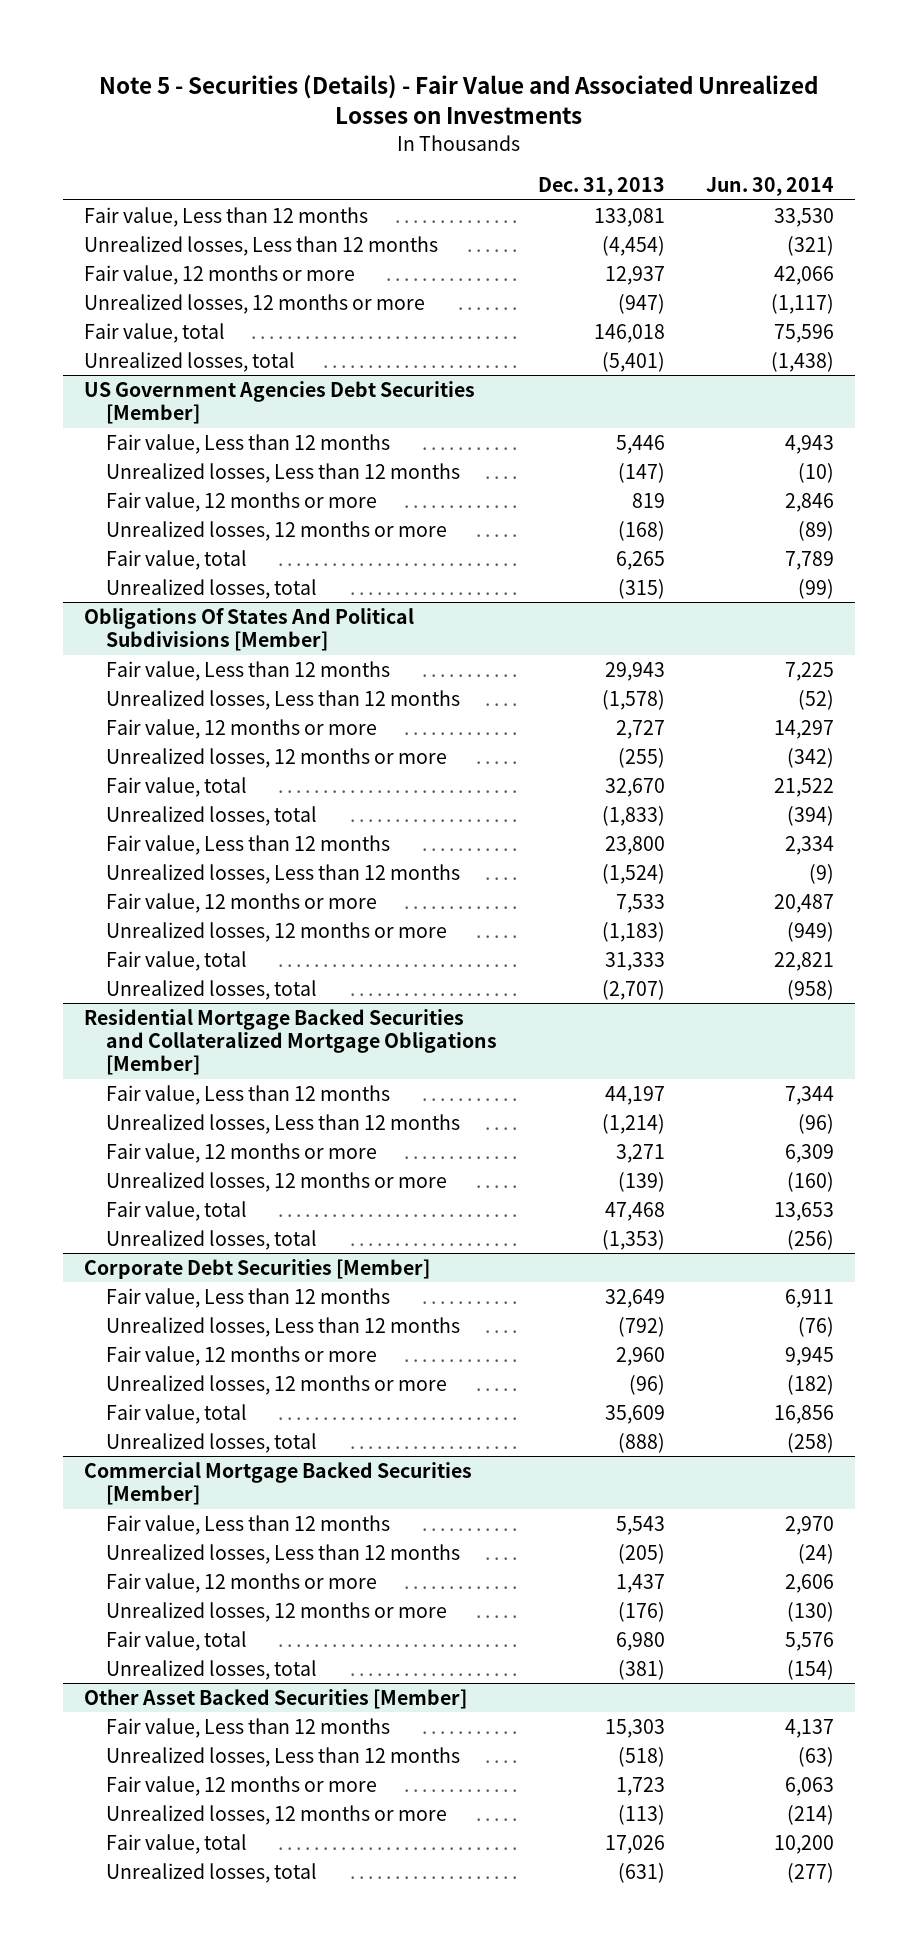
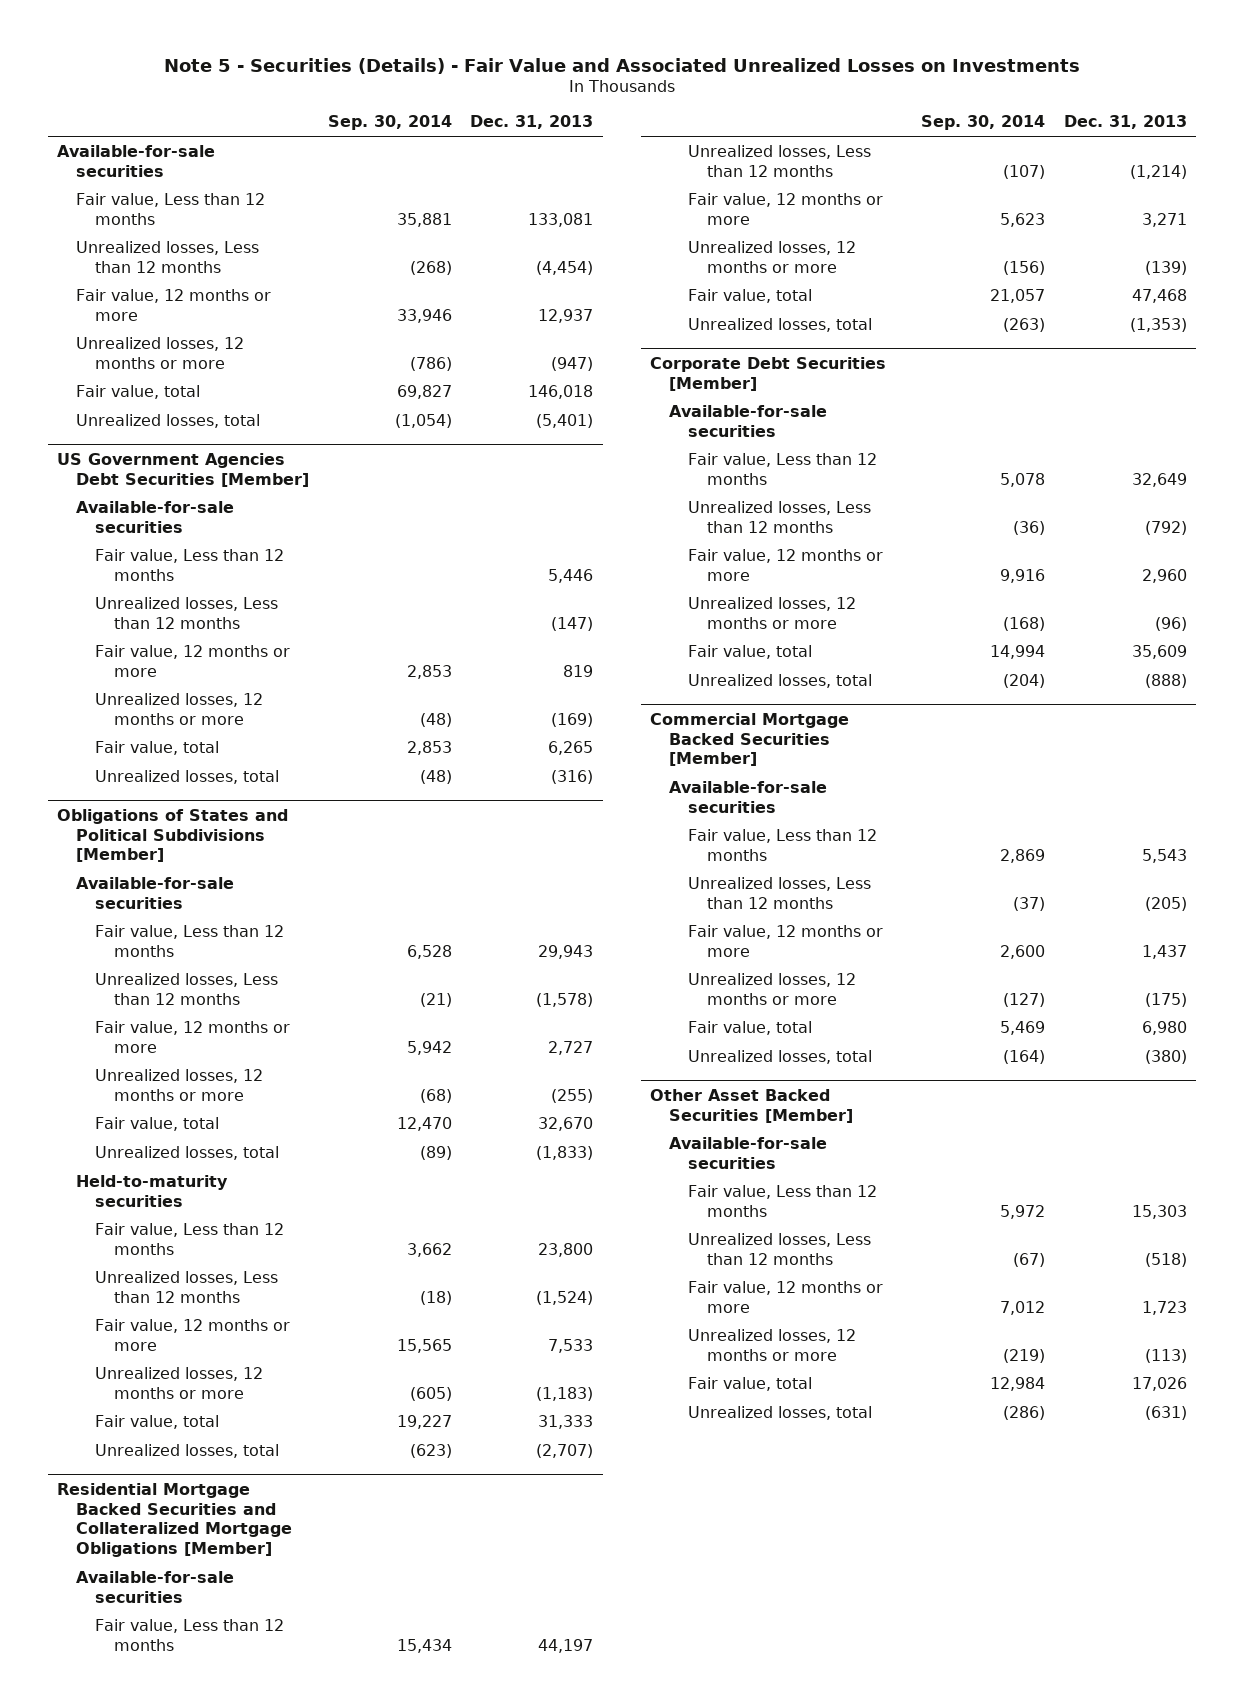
[705,177,834,197] Jun. 30, 2014 -> none
none -> [327,115,452,131] Sep. 30, 2014
none -> [57,144,216,177] Available-for-sale securities
none -> [76,500,235,533] Available-for-sale securities
[617,520,665,541] (168) -> [551,712,594,727] (169)
[617,578,665,599] (315) -> [551,769,594,784] (316)
[84,607,415,652] Obligations Of States And Political Subdivisions [Member] -> [57,808,289,863] Obligations of States and Political Subdivisions [Member]
none -> [76,876,235,909] Available-for-sale securities
none -> [76,1174,229,1207] Held-to-maturity securities
none -> [76,1570,235,1603] Available-for-sale securities
none -> [669,404,828,437] Available-for-sale securities
none -> [669,780,828,813] Available-for-sale securities
[617,1601,665,1622] (176) -> [1144,992,1187,1007] (175)
[617,1659,665,1680] (381) -> [1144,1049,1187,1064] (380)
none -> [669,1136,828,1169] Available-for-sale securities

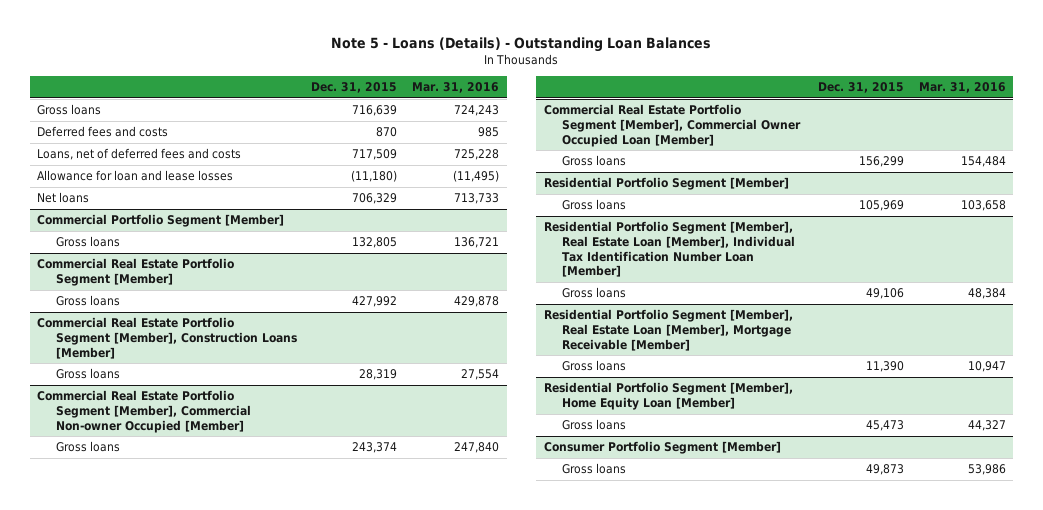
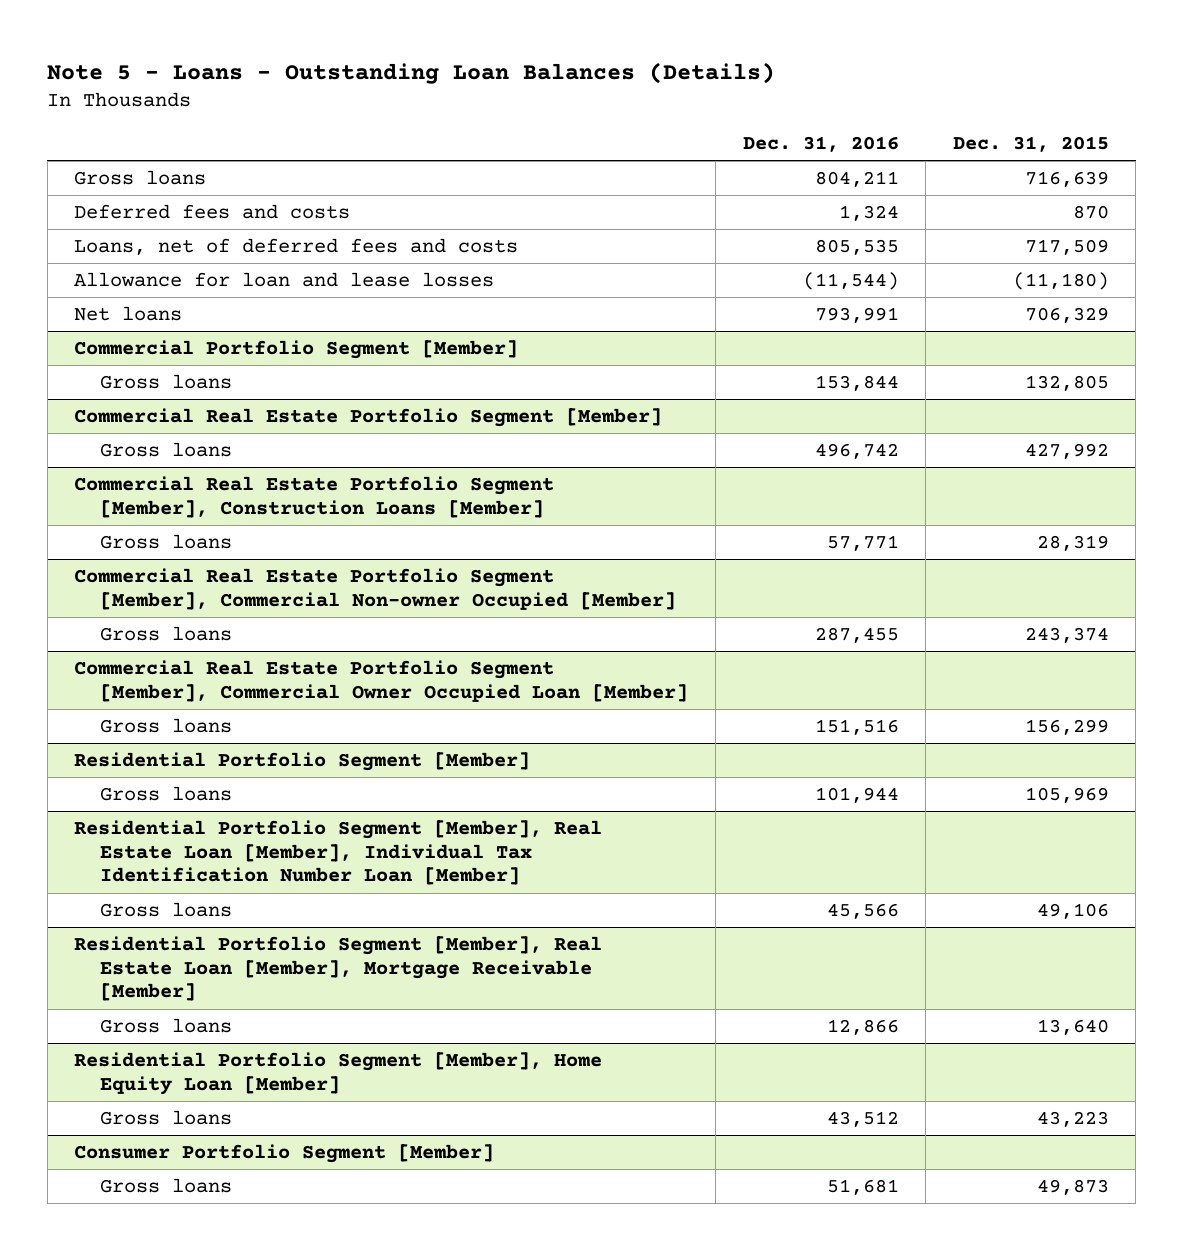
[331,37,712,53] Note 5 - Loans (Details) - Outstanding Loan Balances -> [47,61,776,84] Note 5 - Loans - Outstanding Loan Balances (Details)
[412,82,500,94] Mar. 31, 2016 -> none
none -> [742,136,899,153] Dec. 31, 2016
[865,361,904,373] 11,390 -> [1036,1018,1109,1035] 13,640
[865,420,904,432] 45,473 -> [1036,1110,1109,1127] 43,223

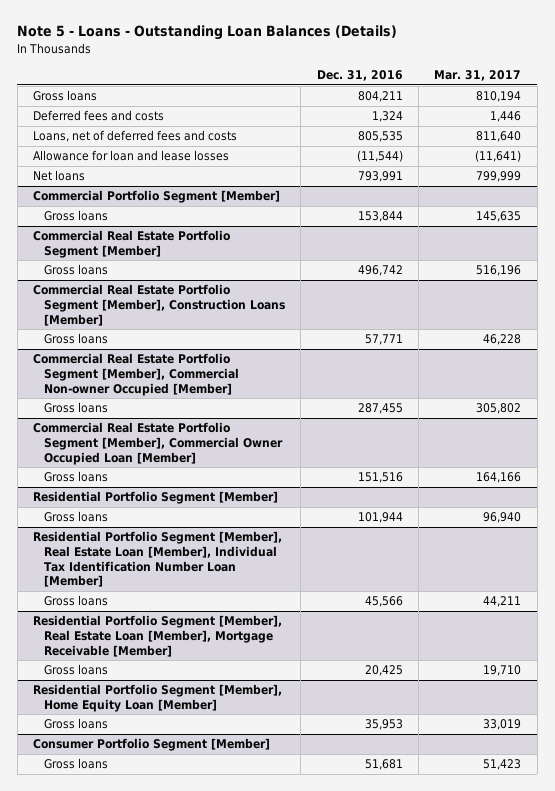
[952,136,1109,153] Dec. 31, 2015 -> none
none -> [434,70,522,82] Mar. 31, 2017
[826,1018,899,1035] 12,866 -> [364,665,403,677] 20,425
[826,1110,899,1127] 43,512 -> [364,719,403,731] 35,953

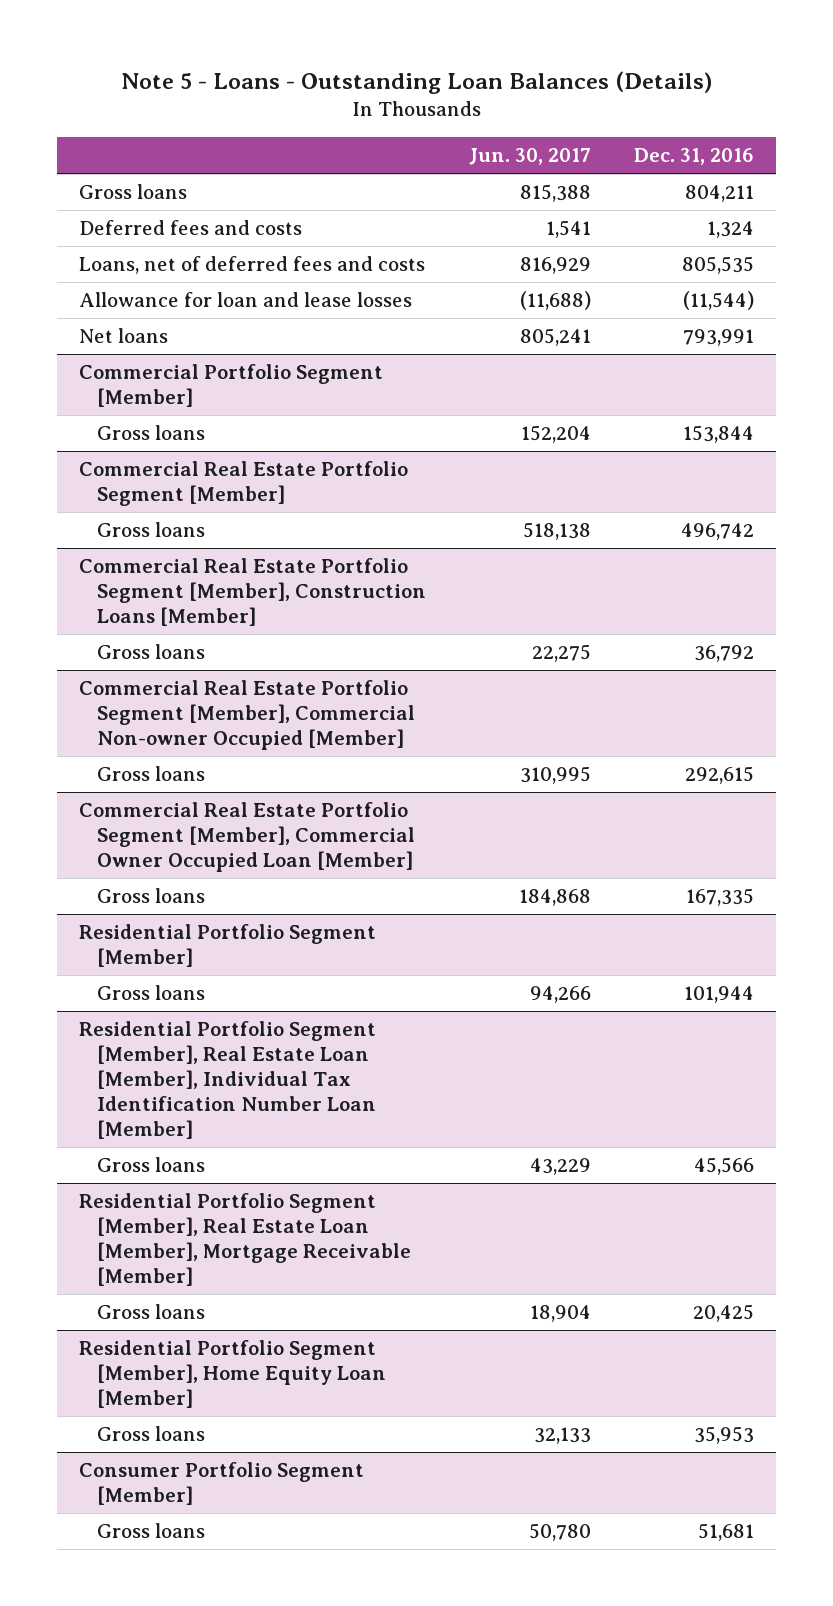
[434,70,522,82] Mar. 31, 2017 -> none
none -> [469,147,592,165] Jun. 30, 2017
[364,334,403,346] 57,771 -> [694,645,755,663] 36,792
[357,403,403,415] 287,455 -> [685,766,755,785] 292,615
[357,472,403,484] 151,516 -> [686,888,755,907] 167,335

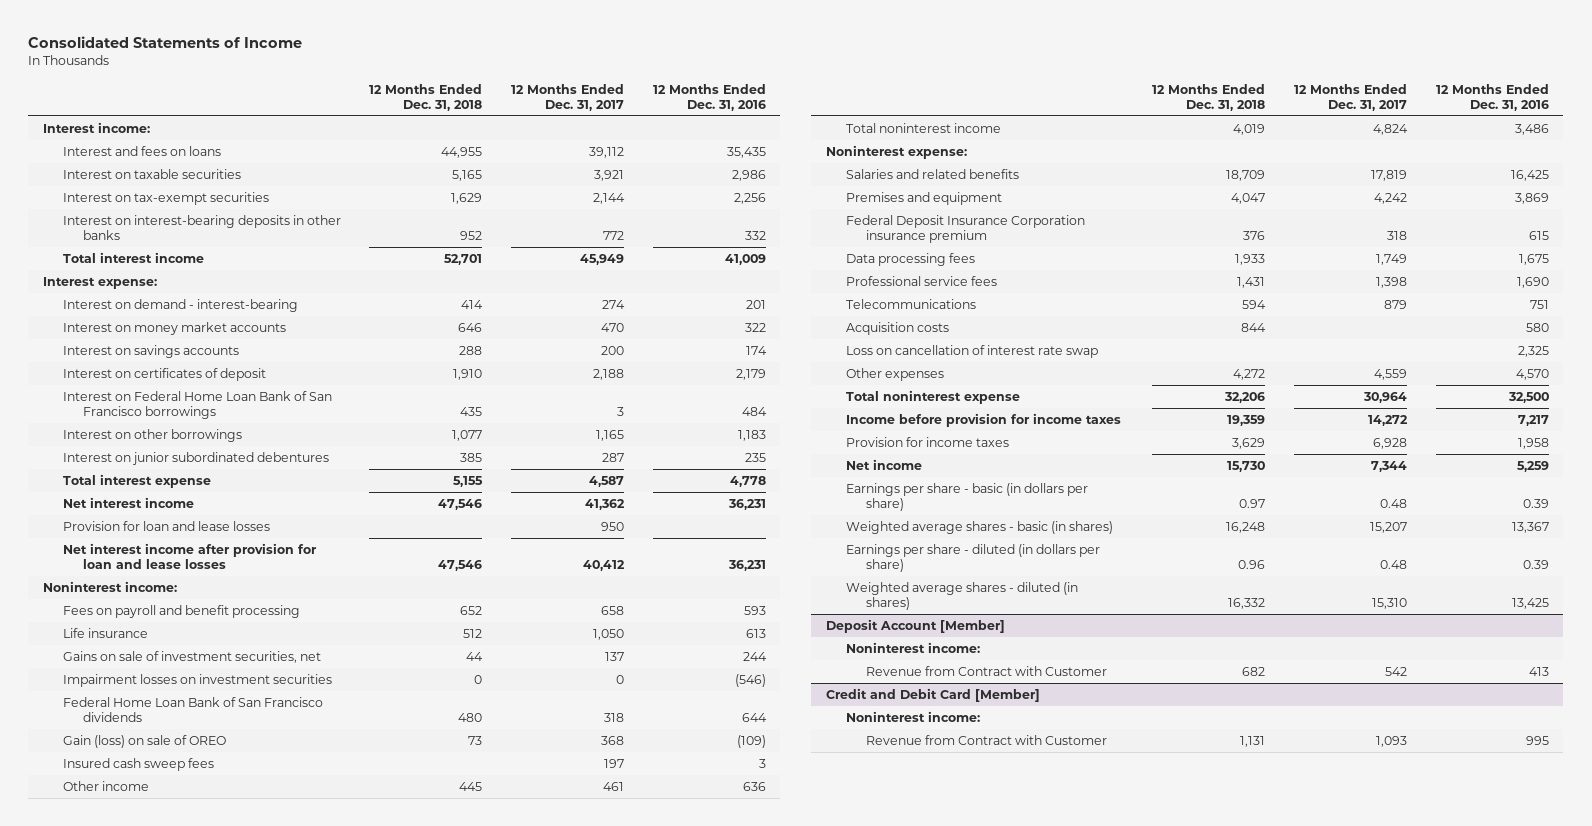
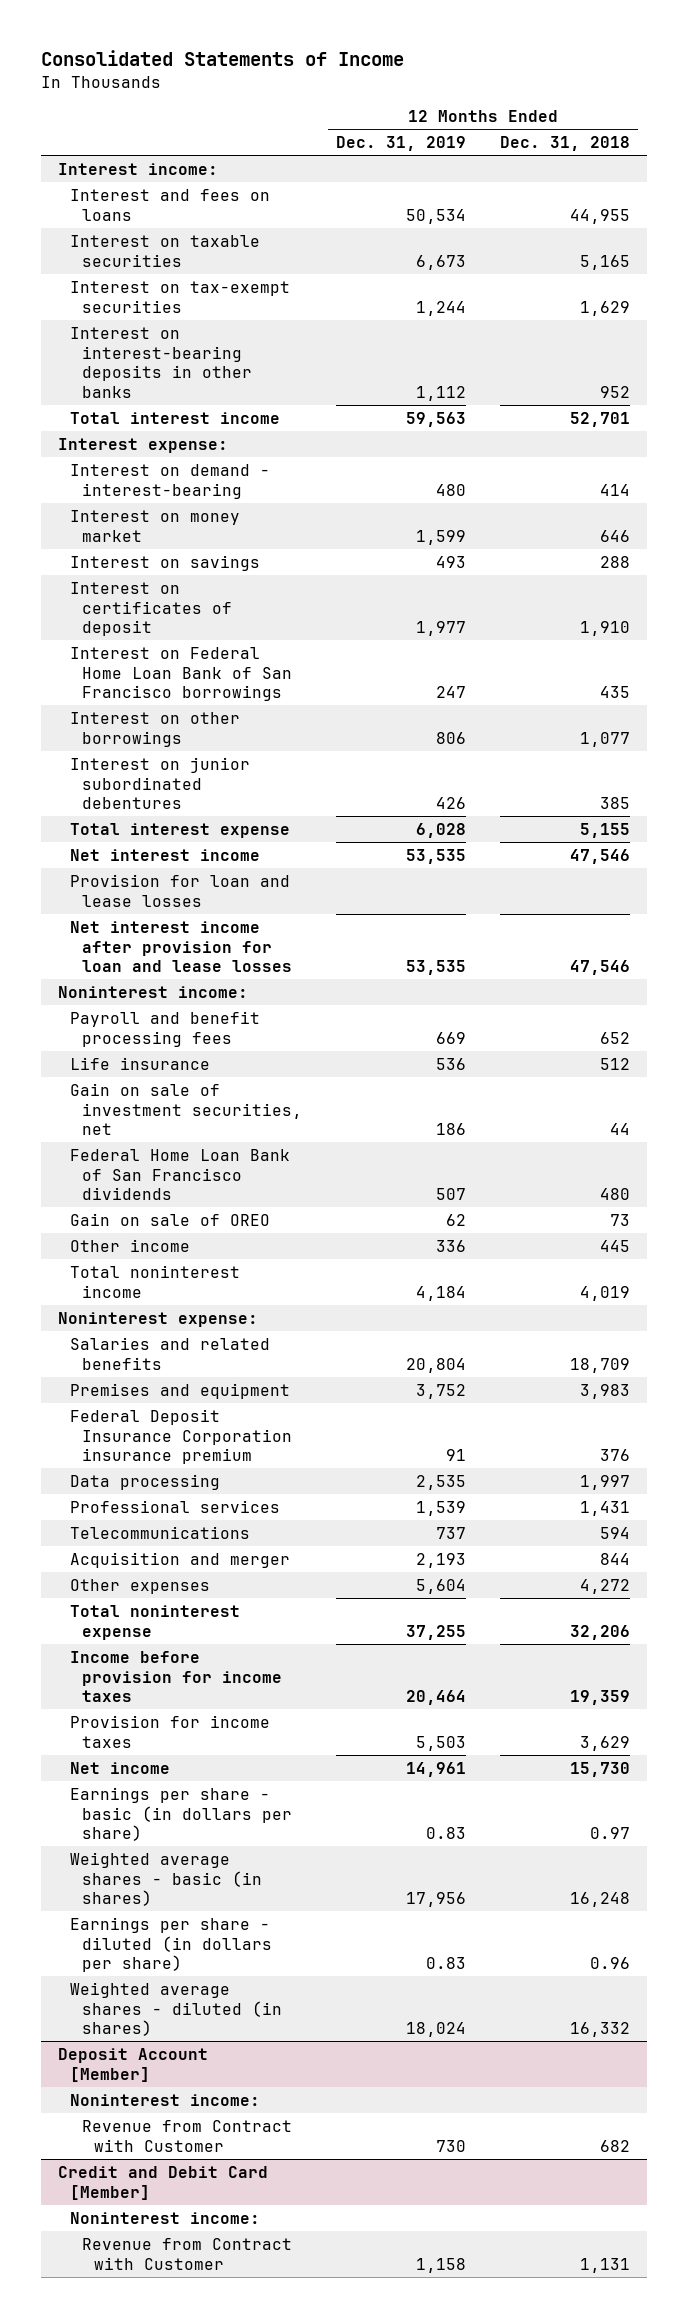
[511,83,625,111] 12 Months Ended Dec. 31, 2017 -> none
[652,83,766,111] 12 Months Ended Dec. 31, 2016 -> none
none -> [336,136,467,152] Dec. 31, 2019
[62,322,286,336] Interest on money market accounts -> [70,509,241,542] Interest on money market
[62,345,239,359] Interest on savings accounts -> [70,554,261,571] Interest on savings
[62,605,300,619] Fees on payroll and benefit processing -> [70,1010,261,1047] Payroll and benefit processing fees
[62,674,332,688] Impairment losses on investment securities -> none
[62,651,321,664] Gains on sale of investment securities, net -> [70,1082,303,1136] Gain on sale of investment securities, net
[62,758,214,772] Insured cash sweep fees -> none
[62,735,226,749] Gain (loss) on sale of OREO -> [70,1212,271,1226] Gain on sale of OREO
[1231,193,1266,205] 4,047 -> [579,1383,630,1399] 3,983
[845,253,975,267] Data processing fees -> [70,1473,221,1490] Data processing
[1235,254,1266,266] 1,933 -> [579,1474,630,1490] 1,997
[845,276,997,287] Professional service fees -> [70,1499,281,1513] Professional services
[845,345,1098,359] Loss on cancellation of interest rate swap -> none
[845,322,949,336] Acquisition costs -> [70,1551,291,1568] Acquisition and merger

